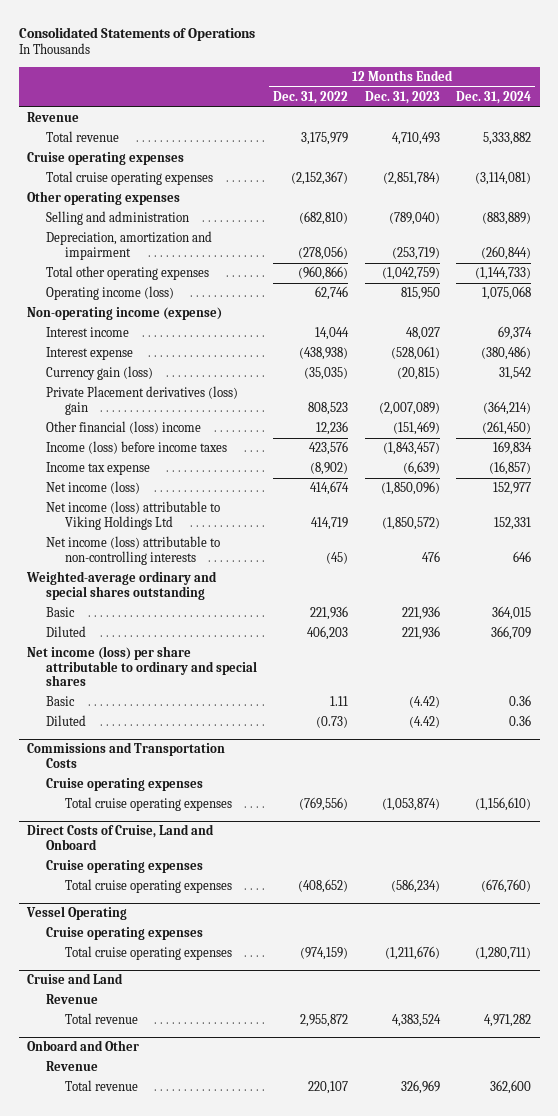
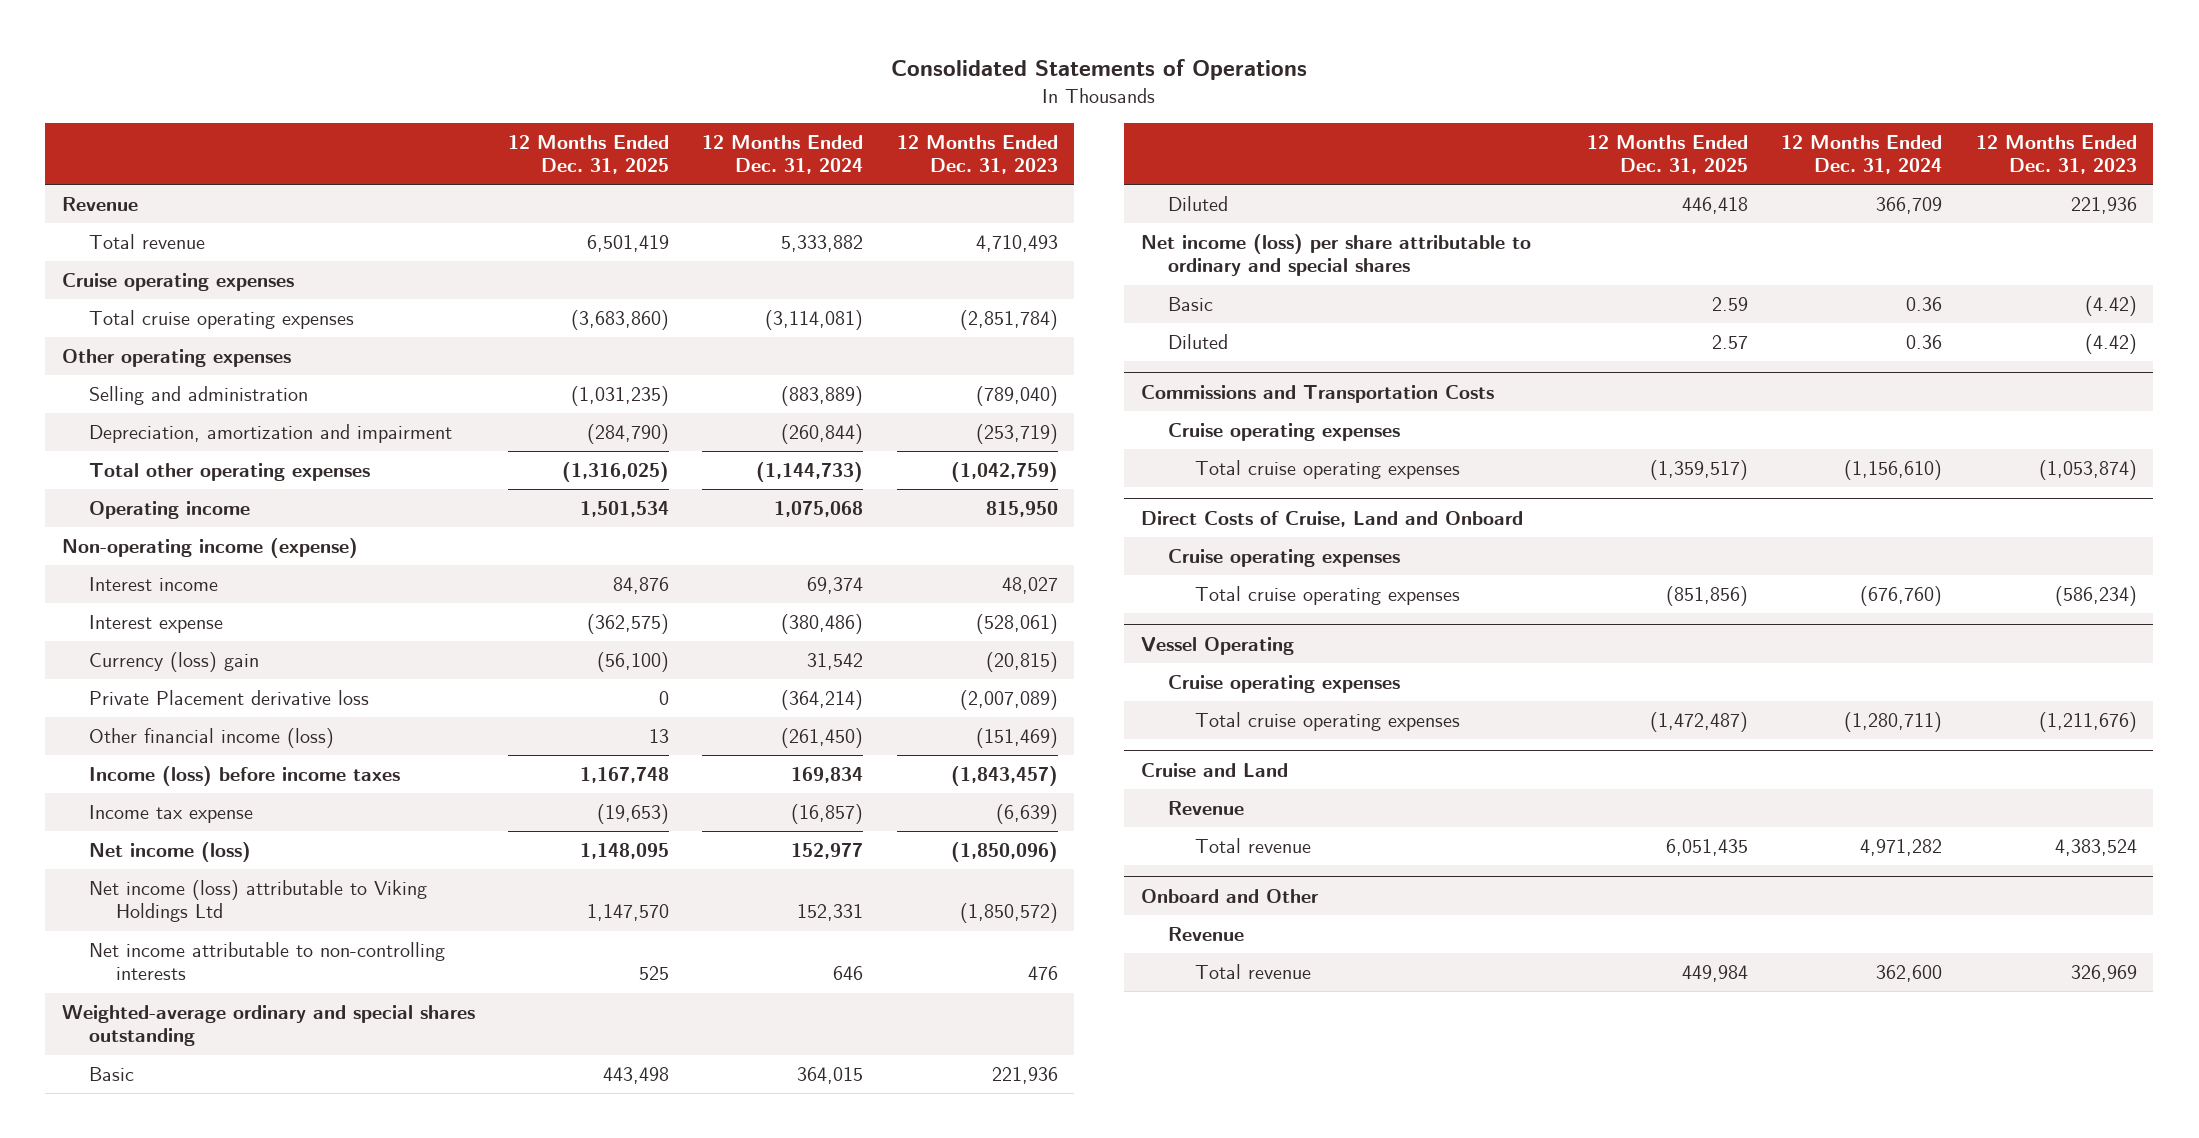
[273,90,349,104] Dec. 31, 2022 -> none
none -> [508,134,670,175] 12 Months Ended Dec. 31, 2025
[46,286,175,301] Operating income (loss) -> [89,501,251,520] Operating income
[46,366,154,381] Currency gain (loss) -> [89,652,260,673] Currency (loss) gain
[46,386,239,415] Private Placement derivatives (loss) gain -> [89,690,370,706] Private Placement derivative loss
[46,421,202,435] Other financial (loss) income -> [89,728,335,749] Other financial income (loss)
[46,536,221,565] Net income (loss) attributable to non-controlling interests -> [89,942,446,981] Net income attributable to non-controlling interests

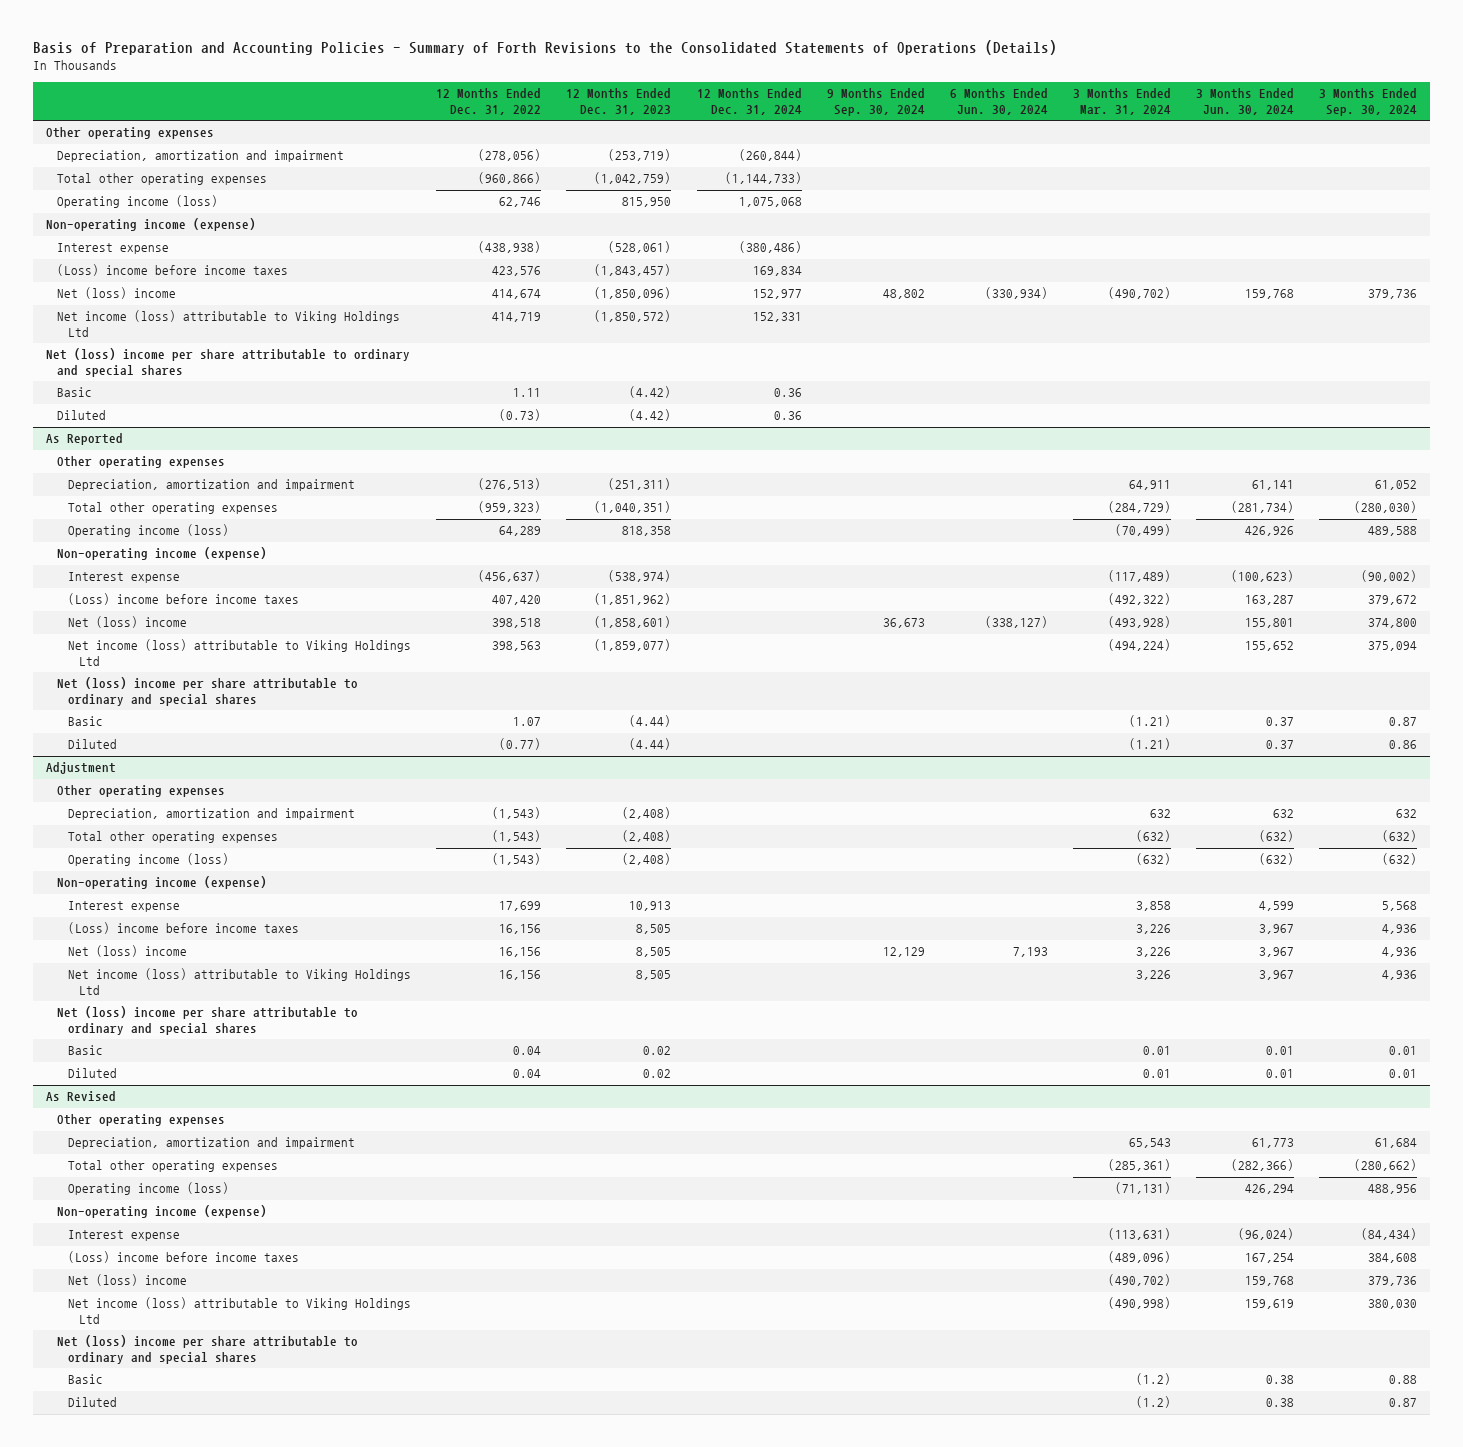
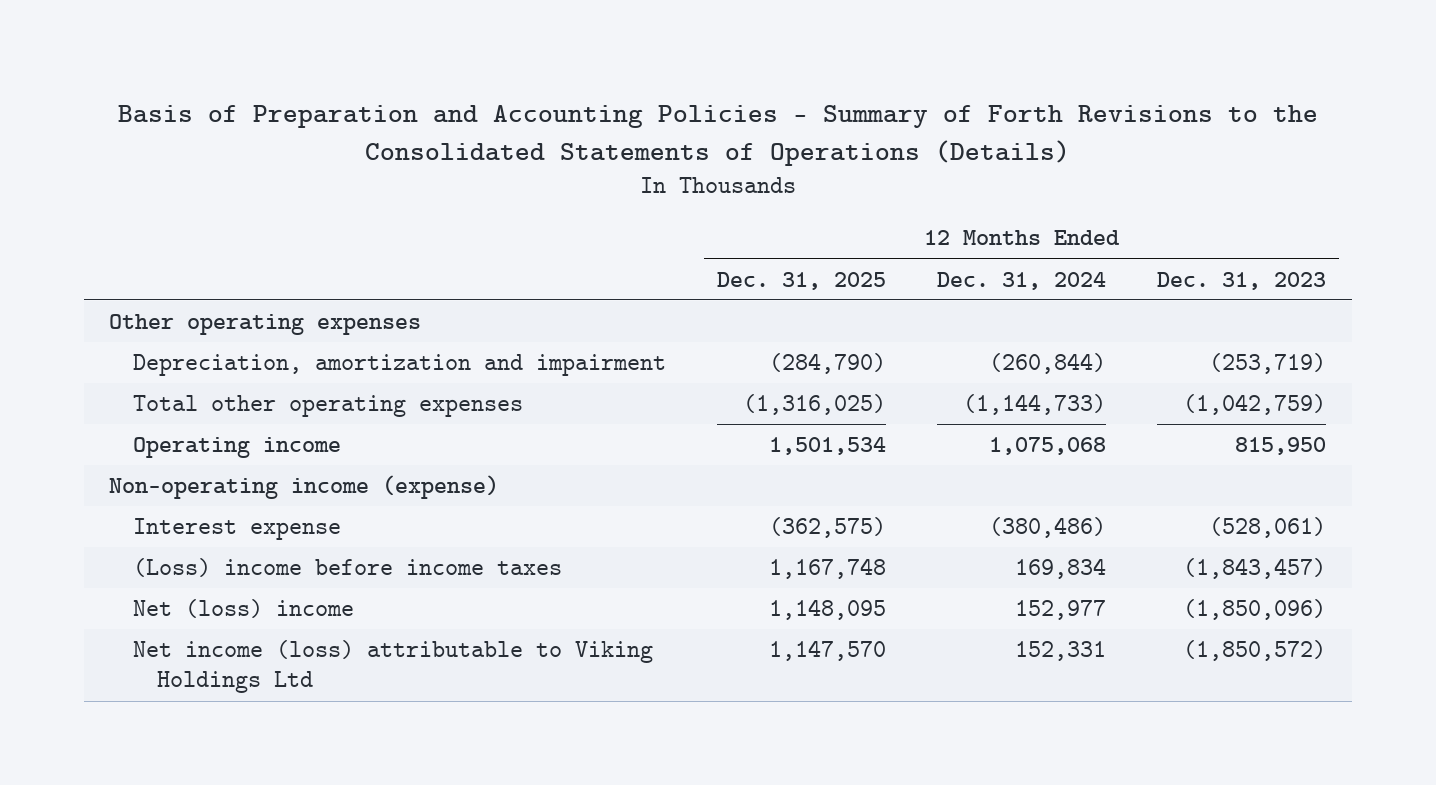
[436,88,542,115] 12 Months Ended Dec. 31, 2022 -> none
[826,88,925,116] 9 Months Ended Sep. 30, 2024 -> none
[949,88,1048,115] 6 Months Ended Jun. 30, 2024 -> none
[1073,88,1172,115] 3 Months Ended Mar. 31, 2024 -> none
[1196,88,1295,115] 3 Months Ended Jun. 30, 2024 -> none
[1319,88,1418,116] 3 Months Ended Sep. 30, 2024 -> none
none -> [717,271,887,290] Dec. 31, 2025
[56,195,218,209] Operating income (loss) -> [132,437,341,459] Operating income
[45,348,410,377] Net (loss) income per share attributable to ordinary and special shares -> none
[56,387,92,398] Basic -> none
[56,410,106,421] Diluted -> none
[45,433,123,446] As Reported -> none
[56,456,225,469] Other operating expenses -> none
[68,479,356,492] Depreciation, amortization and impairment -> none
[68,502,279,515] Total other operating expenses -> none
[68,524,230,538] Operating income (loss) -> none
[56,547,267,561] Non-operating income (expense) -> none
[68,572,181,584] Interest expense -> none
[68,593,300,606] (Loss) income before income taxes -> none
[68,616,188,629] Net (loss) income -> none
[68,639,412,666] Net income (loss) attributable to Viking Holdings Ltd -> none
[56,677,358,706] Net (loss) income per share attributable to ordinary and special shares -> none
[68,716,104,727] Basic -> none
[68,739,118,750] Diluted -> none
[45,762,116,775] Adjustment -> none
[56,785,225,798] Other operating expenses -> none
[68,808,356,821] Depreciation, amortization and impairment -> none
[68,831,279,844] Total other operating expenses -> none
[68,853,230,867] Operating income (loss) -> none
[56,876,267,890] Non-operating income (expense) -> none
[68,901,181,913] Interest expense -> none
[68,922,300,935] (Loss) income before income taxes -> none
[68,945,188,958] Net (loss) income -> none
[68,968,412,995] Net income (loss) attributable to Viking Holdings Ltd -> none
[56,1006,358,1035] Net (loss) income per share attributable to ordinary and special shares -> none
[68,1045,104,1056] Basic -> none
[68,1068,118,1079] Diluted -> none
[45,1091,116,1102] As Revised -> none
[56,1114,225,1127] Other operating expenses -> none
[68,1137,356,1150] Depreciation, amortization and impairment -> none
[68,1160,279,1173] Total other operating expenses -> none
[68,1182,230,1196] Operating income (loss) -> none
[56,1205,267,1219] Non-operating income (expense) -> none
[68,1230,181,1242] Interest expense -> none
[68,1251,300,1264] (Loss) income before income taxes -> none
[68,1274,188,1287] Net (loss) income -> none
[68,1297,412,1324] Net income (loss) attributable to Viking Holdings Ltd -> none
[56,1335,358,1364] Net (loss) income per share attributable to ordinary and special shares -> none
[68,1374,104,1385] Basic -> none
[68,1397,118,1408] Diluted -> none

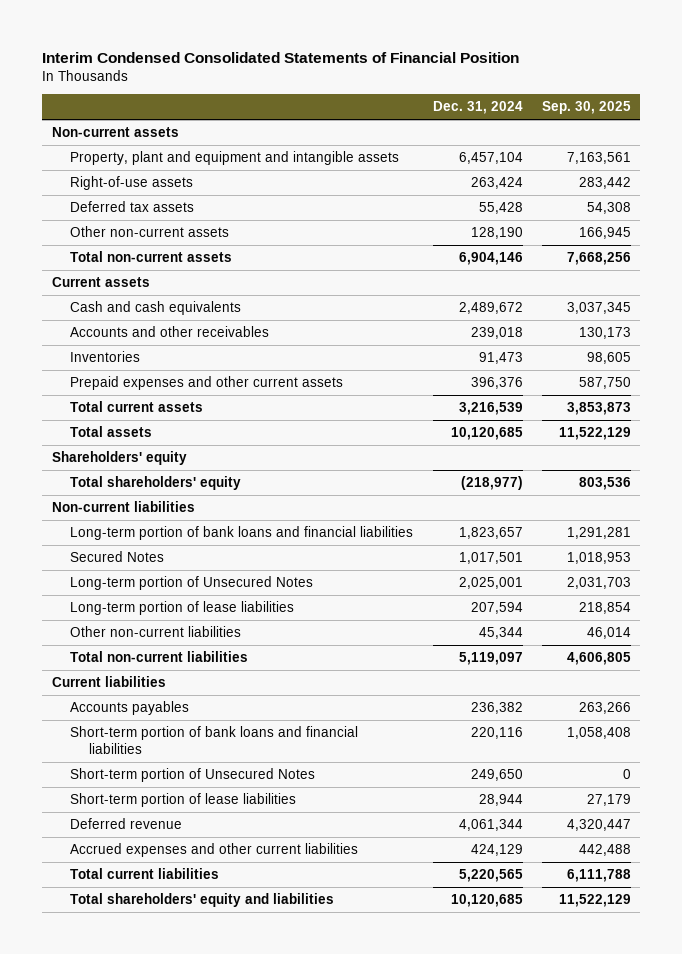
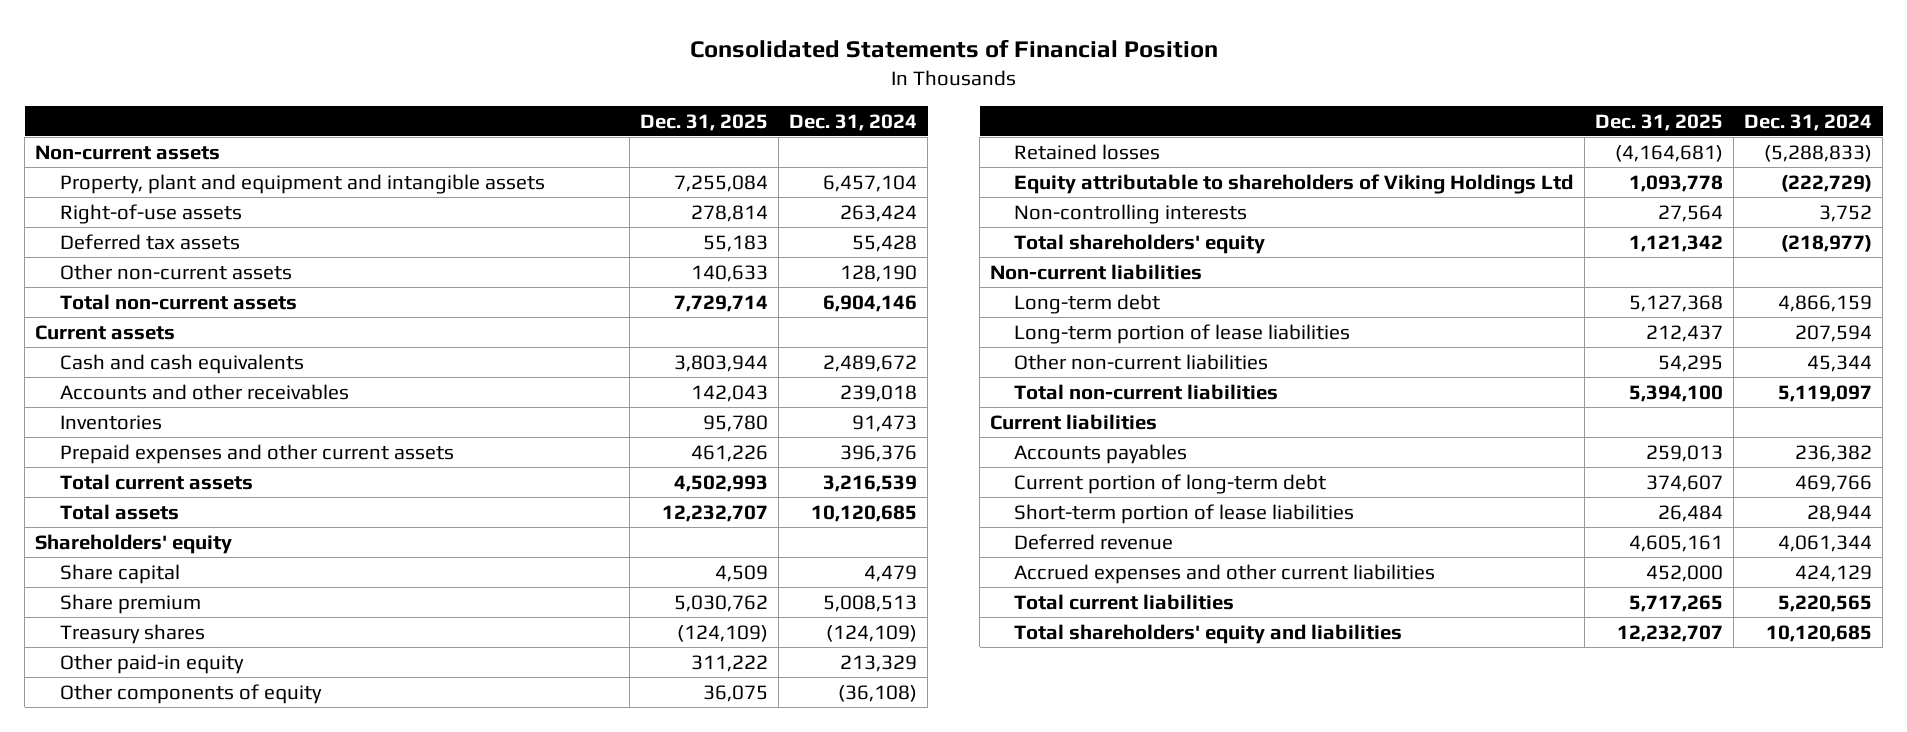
[41,51,519,63] Interim Condensed Consolidated Statements of Financial Position -> [689,38,1218,58] Consolidated Statements of Financial Position
[541,101,631,115] Sep. 30, 2025 -> none
none -> [639,113,768,131] Dec. 31, 2025
none -> [59,563,180,584] Share capital
none -> [59,593,201,614] Share premium
none -> [59,623,205,644] Treasury shares
none -> [59,653,244,674] Other paid-in equity
none -> [59,683,322,704] Other components of equity
none -> [1014,143,1161,160] Retained losses
none -> [1014,173,1574,194] Equity attributable to shareholders of Viking Holdings Ltd
none -> [1014,203,1248,224] Non-controlling interests
[70,551,165,563] Secured Notes -> none
[70,576,314,591] Long-term portion of Unsecured Notes -> none
[70,526,414,541] Long-term portion of bank loans and financial liabilities -> [1014,293,1161,314] Long-term debt
[458,527,523,540] 1,823,657 -> [1778,294,1873,312] 4,866,159
[70,768,316,783] Short-term portion of Unsecured Notes -> none
[70,726,359,754] Short-term portion of bank loans and financial liabilities -> [1014,473,1327,494] Current portion of long-term debt
[470,727,523,740] 220,116 -> [1795,474,1873,492] 469,766

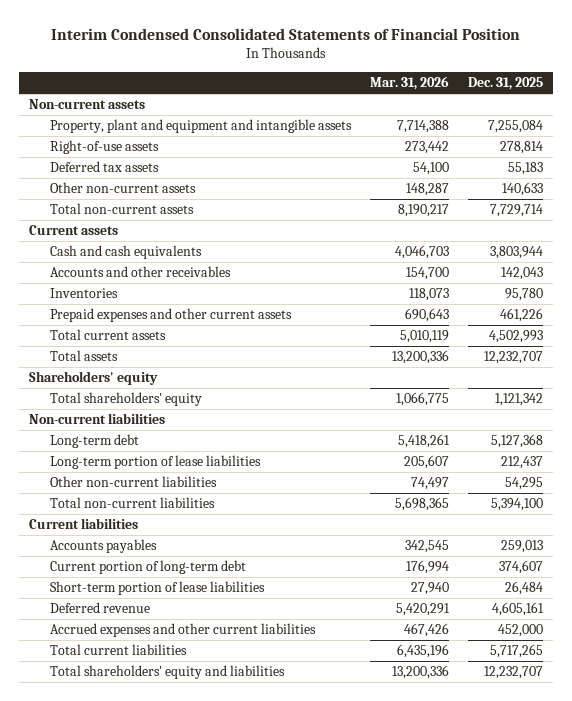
[689,38,1218,58] Consolidated Statements of Financial Position -> [50,28,520,41] Interim Condensed Consolidated Statements of Financial Position
[789,113,918,131] Dec. 31, 2024 -> none
none -> [370,76,450,91] Mar. 31, 2026
[59,563,180,584] Share capital -> none
[59,593,201,614] Share premium -> none
[59,623,205,644] Treasury shares -> none
[59,653,244,674] Other paid-in equity -> none
[59,683,322,704] Other components of equity -> none
[1014,143,1161,160] Retained losses -> none
[1014,173,1574,194] Equity attributable to shareholders of Viking Holdings Ltd -> none
[1014,203,1248,224] Non-controlling interests -> none

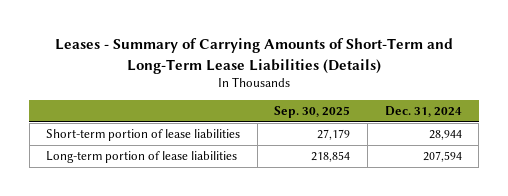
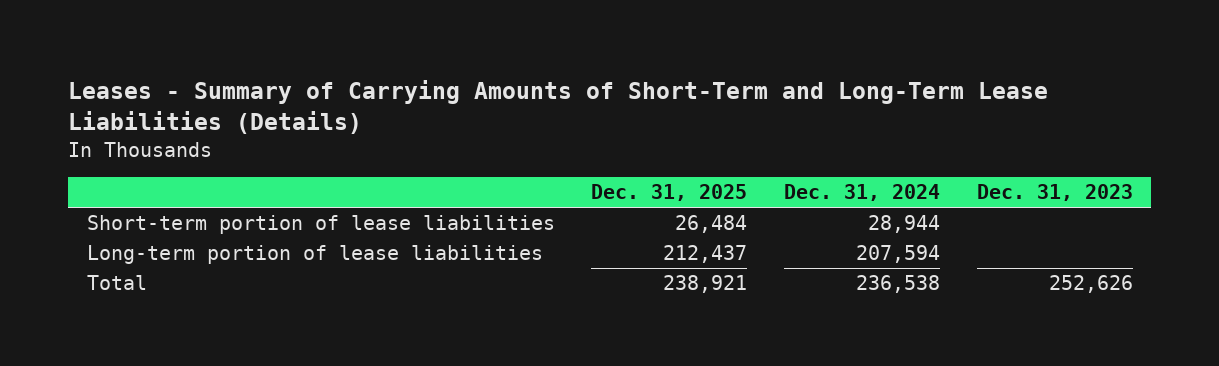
[274,106,351,119] Sep. 30, 2025 -> none
none -> [591,184,748,202] Dec. 31, 2025
none -> [976,184,1133,202] Dec. 31, 2023
none -> [86,275,147,291] Total

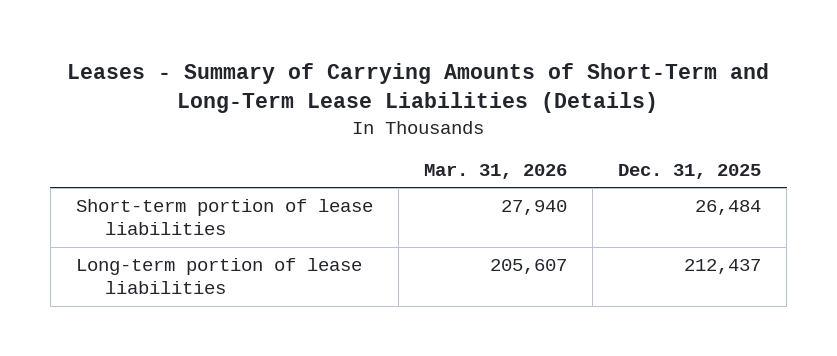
[784,184,941,202] Dec. 31, 2024 -> none
[976,184,1133,202] Dec. 31, 2023 -> none
none -> [423,164,567,180] Mar. 31, 2026
[86,275,147,291] Total -> none

